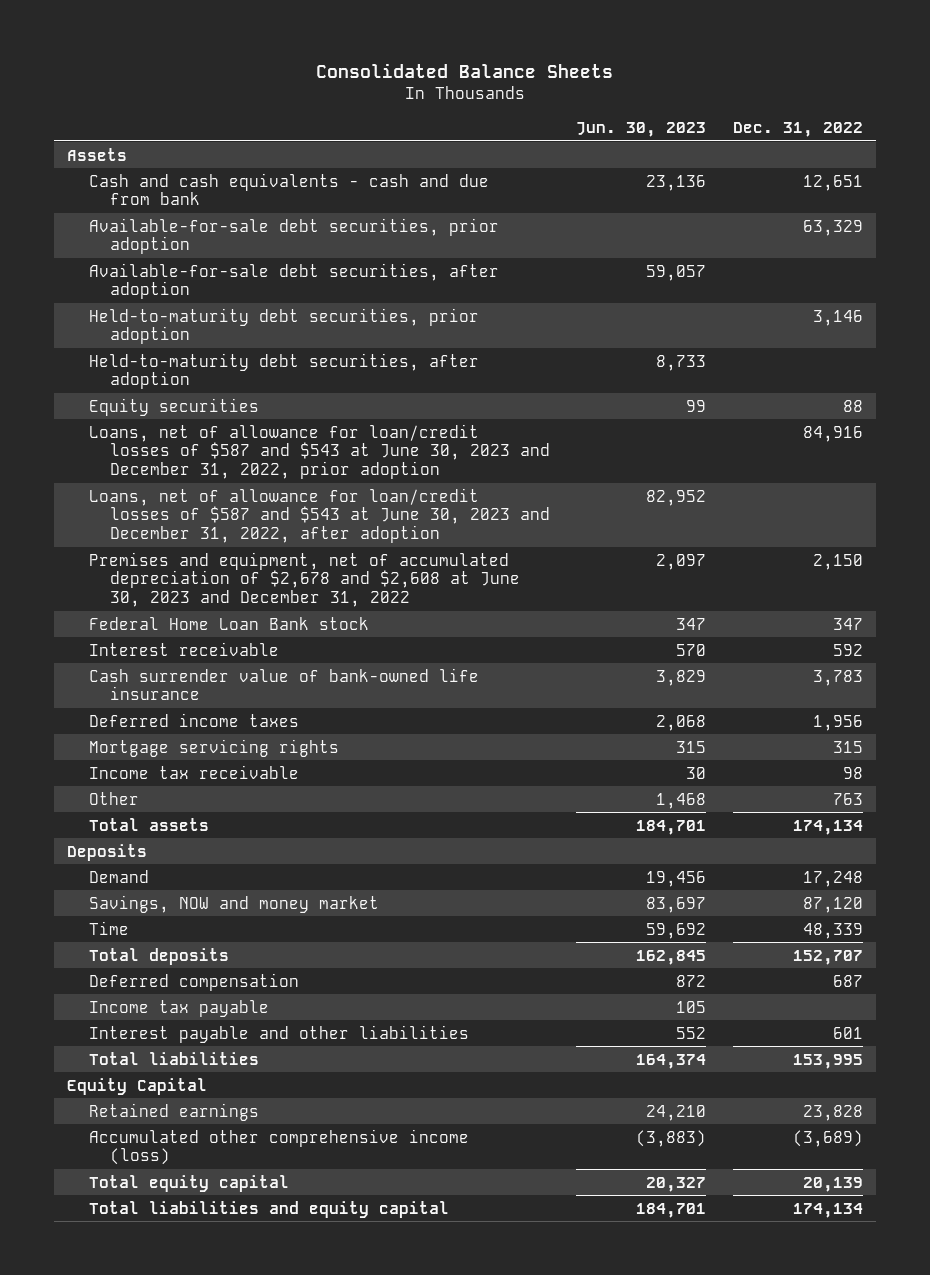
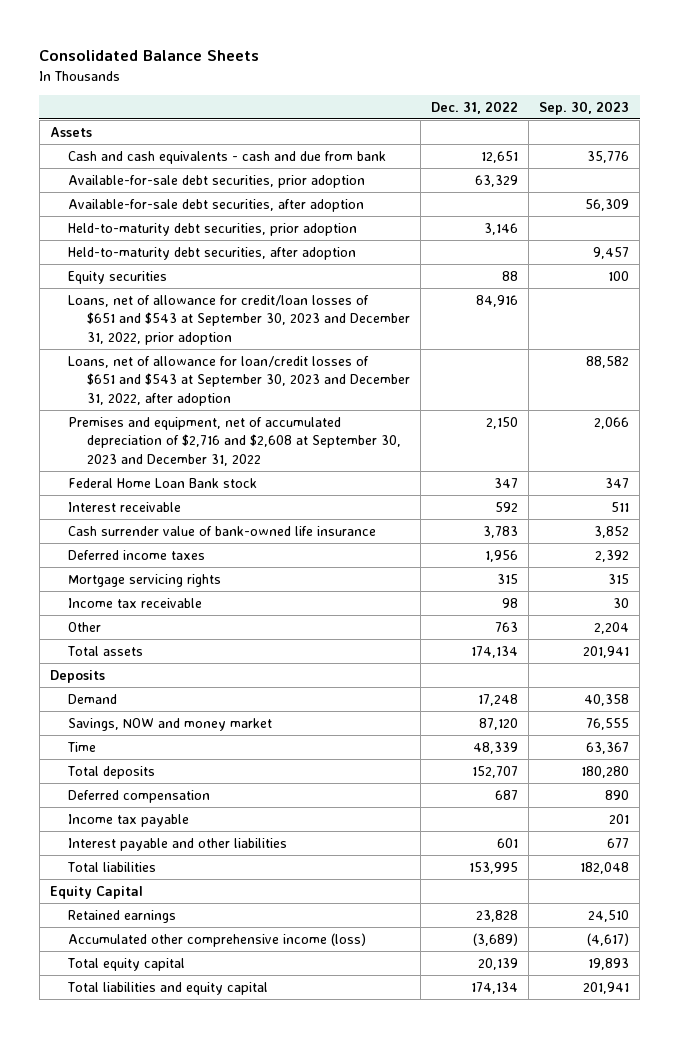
[576,121,707,137] Jun. 30, 2023 -> none
none -> [539,100,630,115] Sep. 30, 2023
[88,423,550,479] Loans, net of allowance for loan/credit losses of $587 and $543 at June 30, 2023 and December 31, 2022, prior adoption -> [68,294,411,345] Loans, net of allowance for credit/loan losses of $651 and $543 at September 30, 2023 and December 31, 2022, prior adoption
[88,487,550,543] Loans, net of allowance for loan/credit losses of $587 and $543 at June 30, 2023 and December 31, 2022, after adoption -> [68,355,411,406] Loans, net of allowance for loan/credit losses of $651 and $543 at September 30, 2023 and December 31, 2022, after adoption
[88,551,520,607] Premises and equipment, net of accumulated depreciation of $2,678 and $2,608 at June 30, 2023 and December 31, 2022 -> [68,416,402,466] Premises and equipment, net of accumulated depreciation of $2,716 and $2,608 at September 30, 2023 and December 31, 2022

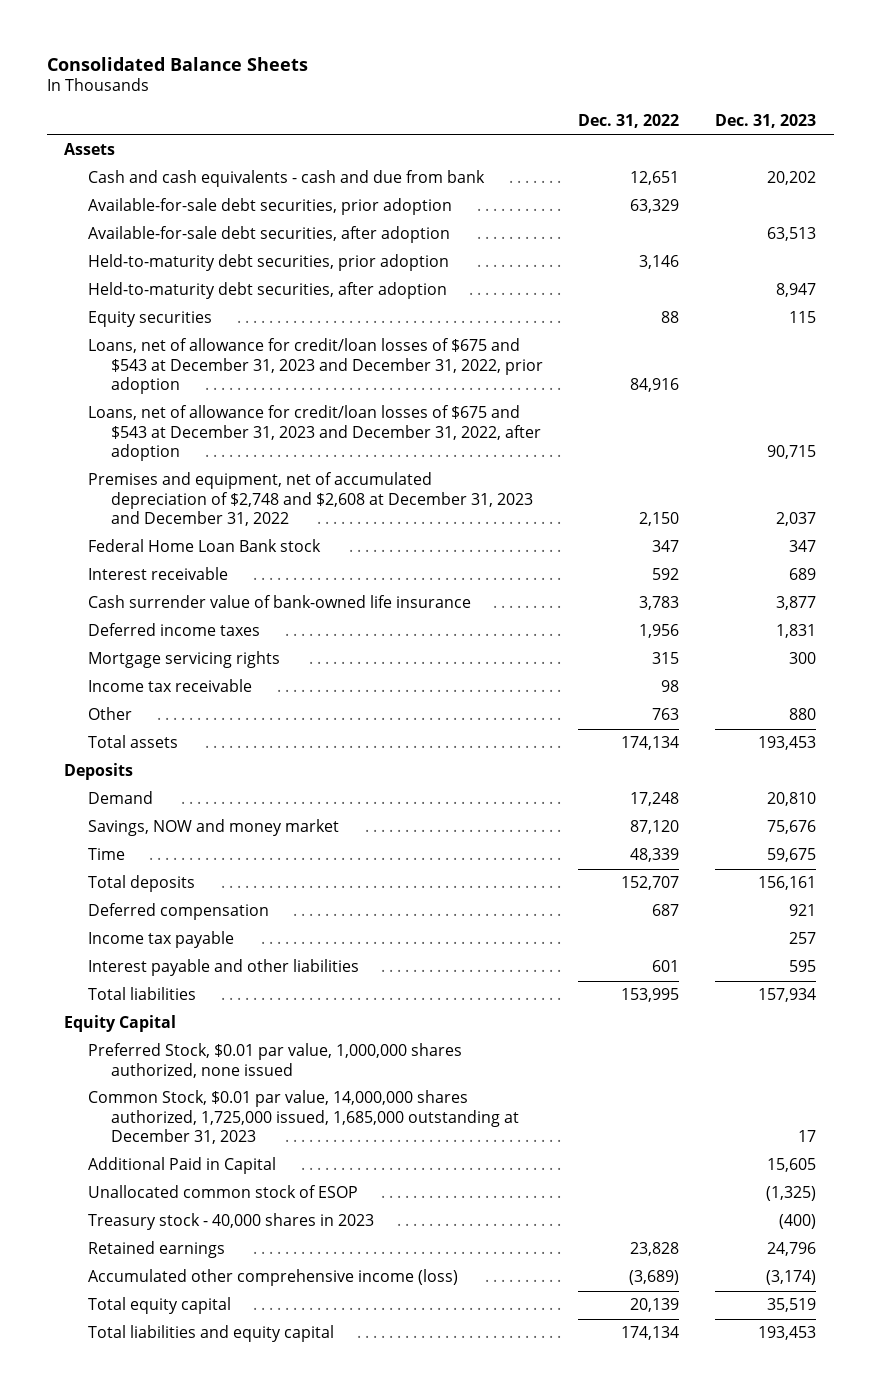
[539,100,630,115] Sep. 30, 2023 -> none
none -> [715,114,817,129] Dec. 31, 2023
[68,294,411,345] Loans, net of allowance for credit/loan losses of $651 and $543 at September 30, 2023 and December 31, 2022, prior adoption -> [87,338,543,395] Loans, net of allowance for credit/loan losses of $675 and $543 at December 31, 2023 and December 31, 2022, prior adoption
[68,355,411,406] Loans, net of allowance for loan/credit losses of $651 and $543 at September 30, 2023 and December 31, 2022, after adoption -> [87,405,541,462] Loans, net of allowance for credit/loan losses of $675 and $543 at December 31, 2023 and December 31, 2022, after adoption
[68,416,402,466] Premises and equipment, net of accumulated depreciation of $2,716 and $2,608 at September 30, 2023 and December 31, 2022 -> [87,472,533,527] Premises and equipment, net of accumulated depreciation of $2,748 and $2,608 at December 31, 2023 and December 31, 2022
none -> [87,1043,462,1078] Preferred Stock, $0.01 par value, 1,000,000 shares authorized, none issued
none -> [87,1090,519,1145] Common Stock, $0.01 par value, 14,000,000 shares authorized, 1,725,000 issued, 1,685,000 outstanding at December 31, 2023
none -> [87,1157,276,1175] Additional Paid in Capital
none -> [87,1185,358,1199] Unallocated common stock of ESOP
none -> [87,1213,374,1231] Treasury stock - 40,000 shares in 2023

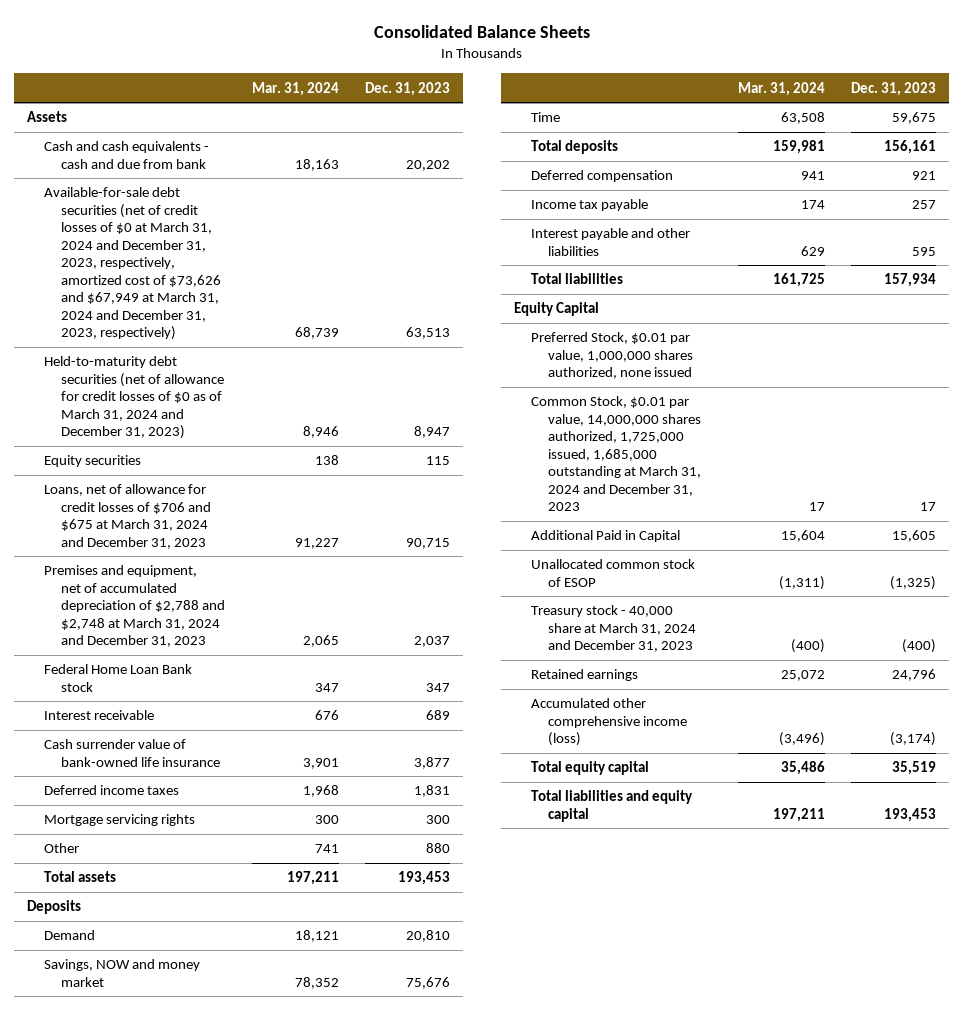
[578,114,680,129] Dec. 31, 2022 -> none
none -> [251,81,339,96] Mar. 31, 2024
[87,198,452,216] Available-for-sale debt securities, prior adoption -> none
[87,254,449,272] Held-to-maturity debt securities, prior adoption -> none
[87,226,450,244] Available-for-sale debt securities, after adoption -> [44,187,222,341] Available-for-sale debt securities (net of credit losses of $0 at March 31, 2024 and December 31, 2023, respectively, amortized cost of $73,626 and $67,949 at March 31, 2024 and December 31, 2023, respectively)
[87,282,447,300] Held-to-maturity debt securities, after adoption -> [44,356,225,440] Held-to-maturity debt securities (net of allowance for credit losses of $0 as of March 31, 2024 and December 31, 2023)
[87,338,543,395] Loans, net of allowance for credit/loan losses of $675 and $543 at December 31, 2023 and December 31, 2022, prior adoption -> none
[87,405,541,462] Loans, net of allowance for credit/loan losses of $675 and $543 at December 31, 2023 and December 31, 2022, after adoption -> [44,484,212,549] Loans, net of allowance for credit losses of $706 and $675 at March 31, 2024 and December 31, 2023
[87,472,533,527] Premises and equipment, net of accumulated depreciation of $2,748 and $2,608 at December 31, 2023 and December 31, 2022 -> [44,565,226,648] Premises and equipment, net of accumulated depreciation of $2,788 and $2,748 at March 31, 2024 and December 31, 2023
[87,679,252,693] Income tax receivable -> none
[87,1090,519,1145] Common Stock, $0.01 par value, 14,000,000 shares authorized, 1,725,000 issued, 1,685,000 outstanding at December 31, 2023 -> [530,396,702,512] Common Stock, $0.01 par value, 14,000,000 shares authorized, 1,725,000 issued, 1,685,000 outstanding at March 31, 2024 and December 31, 2023
[87,1213,374,1231] Treasury stock - 40,000 shares in 2023 -> [530,605,697,653] Treasury stock - 40,000 share at March 31, 2024 and December 31, 2023

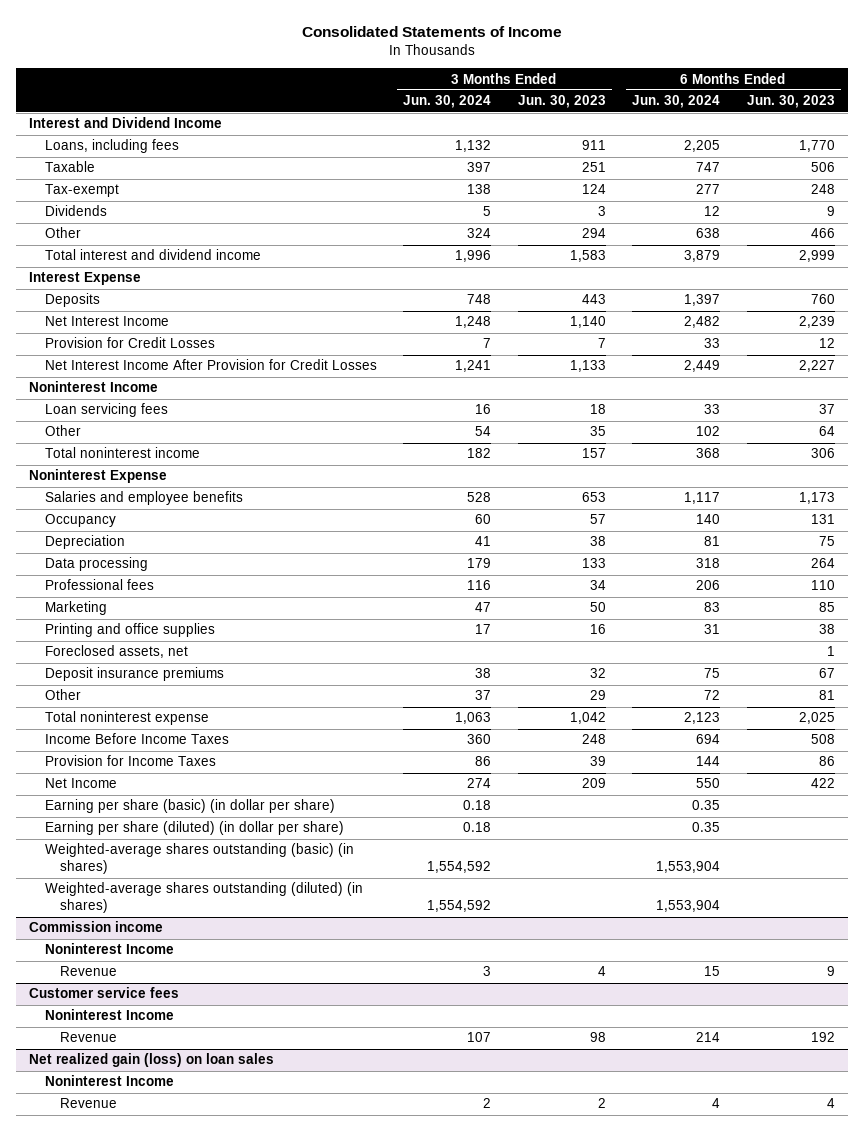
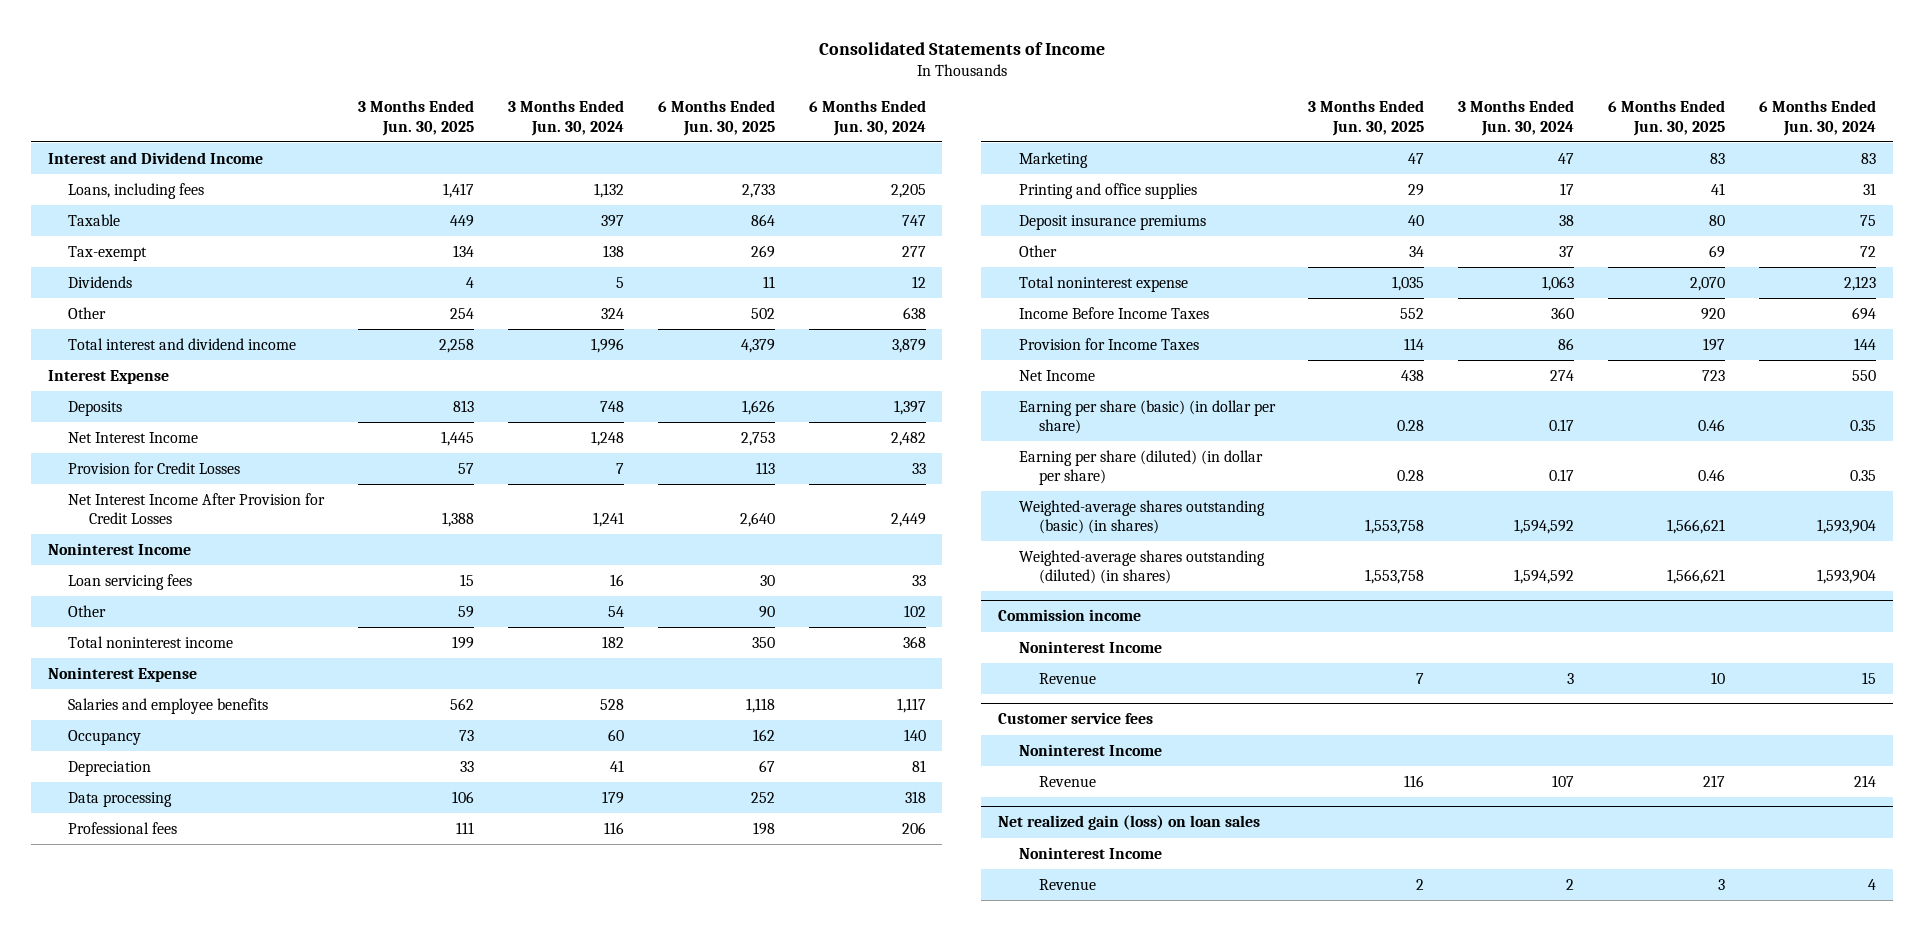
[517,95,606,109] Jun. 30, 2023 -> none
[746,95,835,109] Jun. 30, 2023 -> none
none -> [358,100,475,136] 3 Months Ended Jun. 30, 2025
none -> [657,100,775,136] 6 Months Ended Jun. 30, 2025
[44,645,188,659] Foreclosed assets, net -> none
[463,800,492,811] 0.18 -> [1549,419,1575,432] 0.17
[463,822,492,833] 0.18 -> [1549,469,1575,482] 0.17
[427,861,492,874] 1,554,592 -> [1514,519,1575,535] 1,594,592
[656,861,721,874] 1,553,904 -> [1816,519,1876,535] 1,593,904
[427,900,492,913] 1,554,592 -> [1514,569,1575,585] 1,594,592
[656,900,721,913] 1,553,904 -> [1816,569,1876,585] 1,593,904

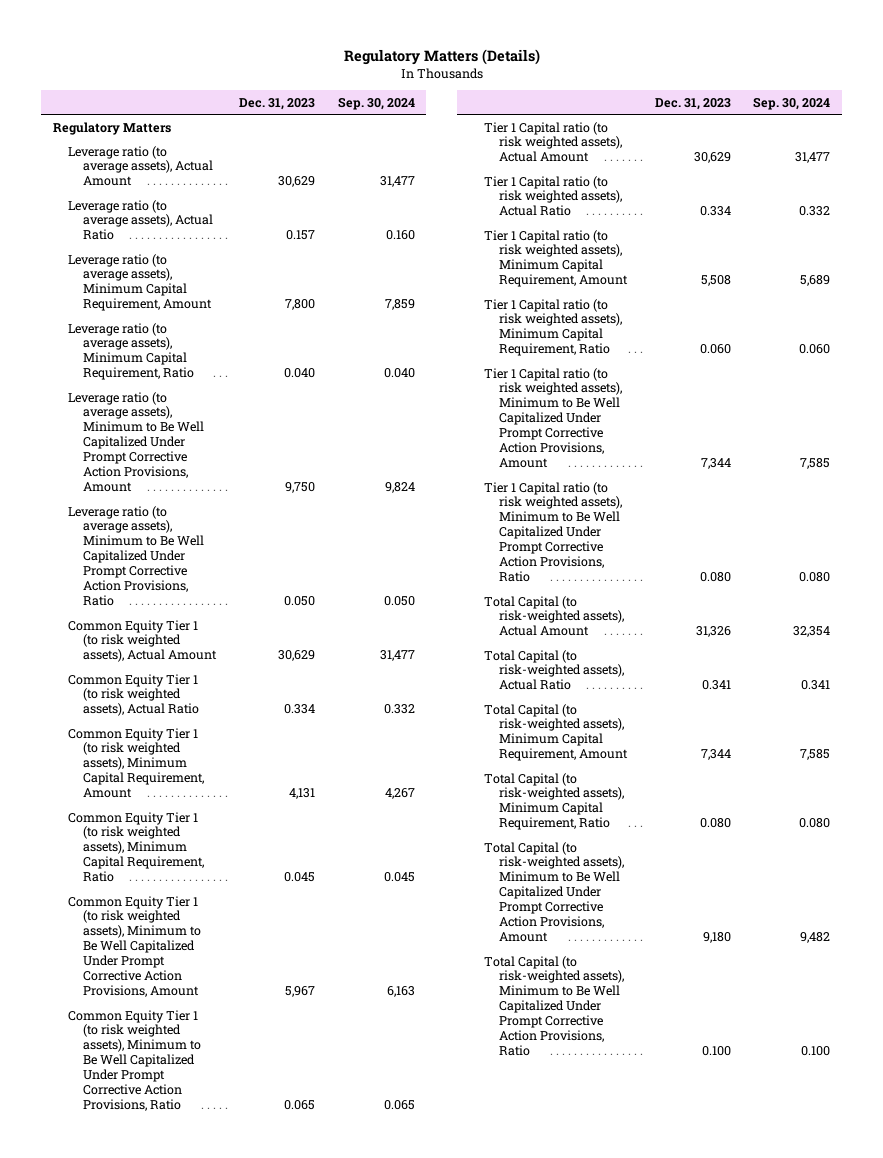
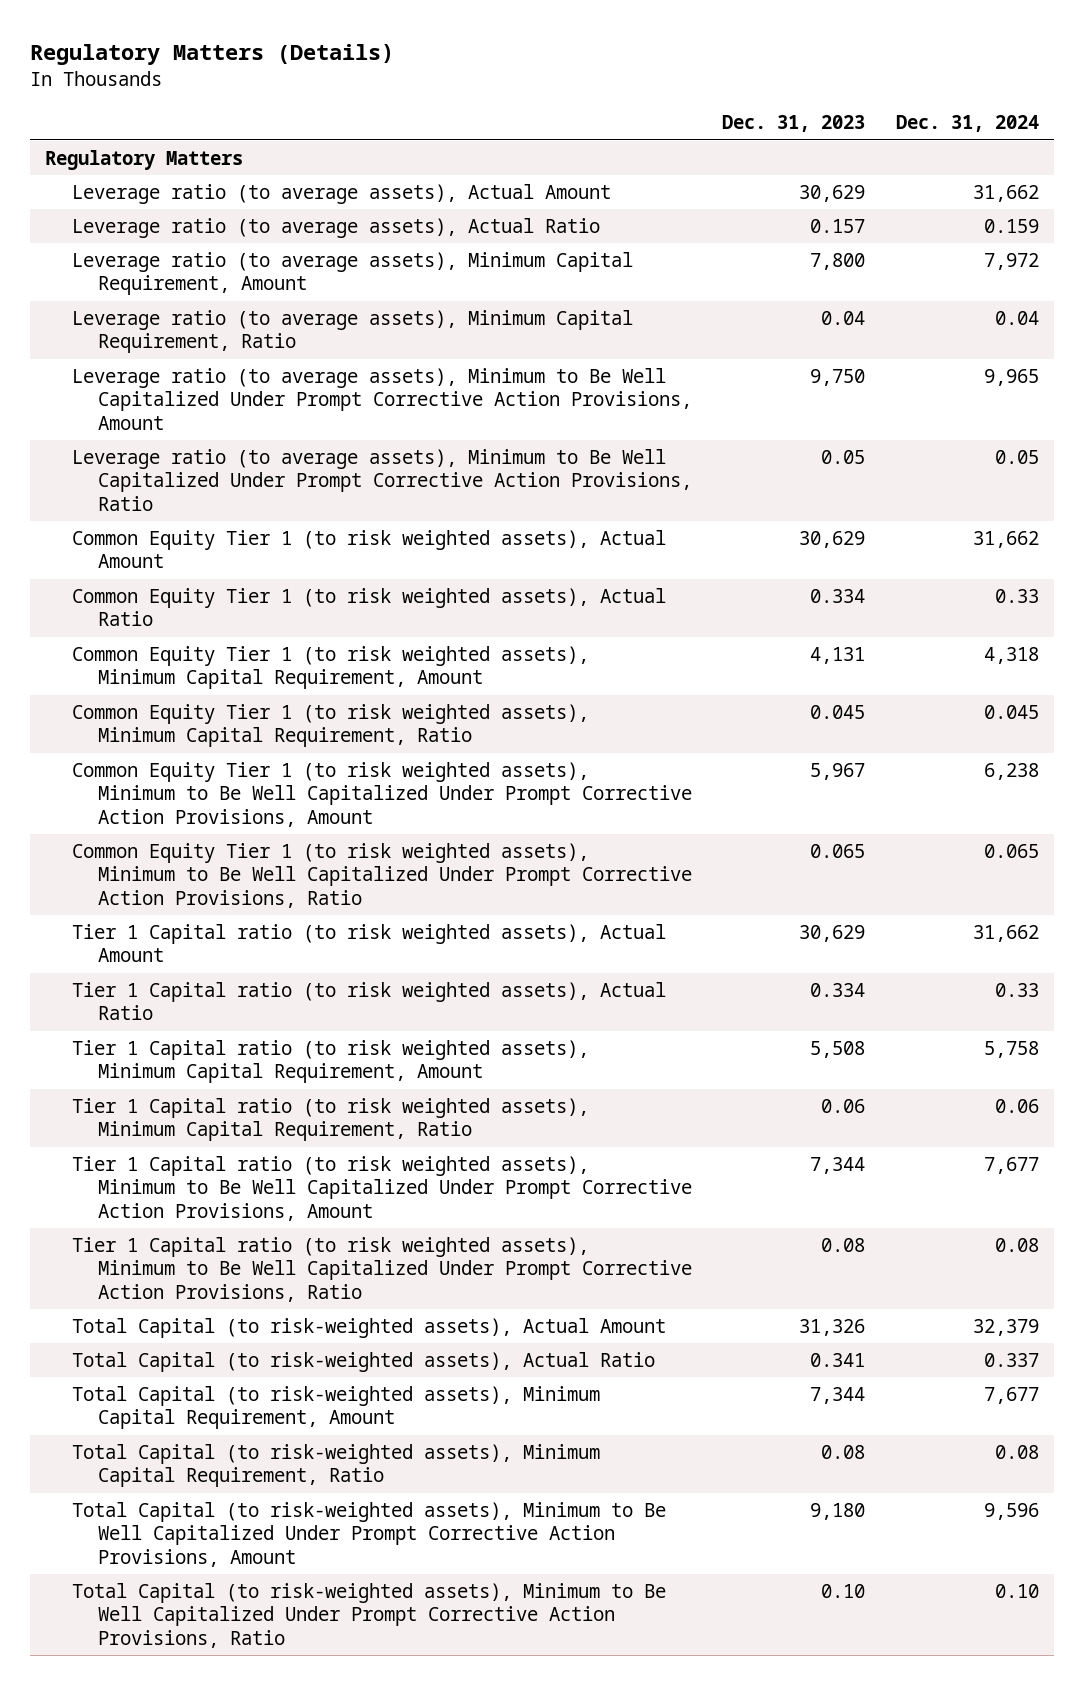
[337,96,415,110] Sep. 30, 2024 -> none
none -> [895,115,1039,133] Dec. 31, 2024
[283,368,315,379] 0.040 -> [821,311,866,326] 0.04
[283,596,315,607] 0.050 -> [821,450,866,465] 0.05
[699,344,731,355] 0.060 -> [821,1099,866,1114] 0.06
[699,572,731,583] 0.080 -> [821,1238,866,1253] 0.08
[699,818,731,829] 0.080 -> [821,1445,866,1460] 0.08
[701,1046,731,1057] 0.100 -> [821,1584,866,1599] 0.10

